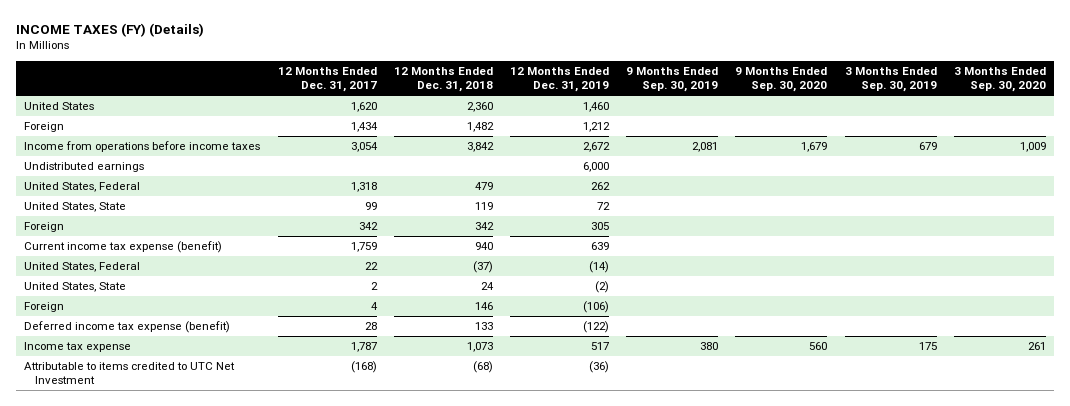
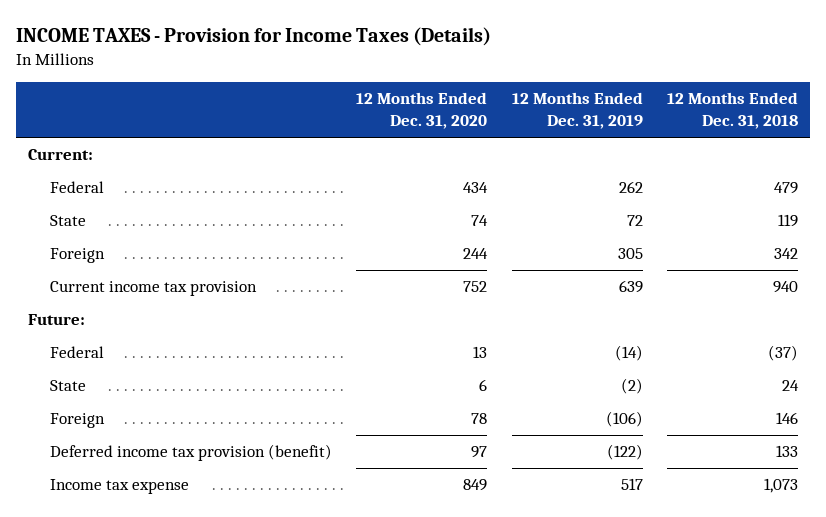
[15,22,204,37] INCOME TAXES (FY) (Details) -> [15,27,491,47] INCOME TAXES - Provision for Income Taxes (Details)
[277,67,377,93] 12 Months Ended Dec. 31, 2017 -> none
[626,67,719,93] 9 Months Ended Sep. 30, 2019 -> none
[735,67,828,93] 9 Months Ended Sep. 30, 2020 -> none
[844,67,937,93] 3 Months Ended Sep. 30, 2019 -> none
[953,67,1046,93] 3 Months Ended Sep. 30, 2020 -> none
none -> [356,92,488,130] 12 Months Ended Dec. 31, 2020
[24,102,95,111] United States -> none
[24,122,65,133] Foreign -> none
[24,141,261,153] Income from operations before income taxes -> none
[24,162,145,173] Undistributed earnings -> none
none -> [27,149,93,161] Current:
[24,182,141,193] United States, Federal -> [50,181,105,194] Federal
[24,202,127,213] United States, State -> [50,215,87,227] State
[24,241,223,254] Current income tax expense (benefit) -> [50,281,258,297] Current income tax provision
none -> [27,314,85,326] Future:
[24,262,141,273] United States, Federal -> [50,346,105,359] Federal
[24,282,127,293] United States, State -> [50,380,87,392] State
[24,321,231,334] Deferred income tax expense (benefit) -> [50,444,333,462] Deferred income tax provision (benefit)
[24,362,236,385] Attributable to items credited to UTC Net Investment -> none

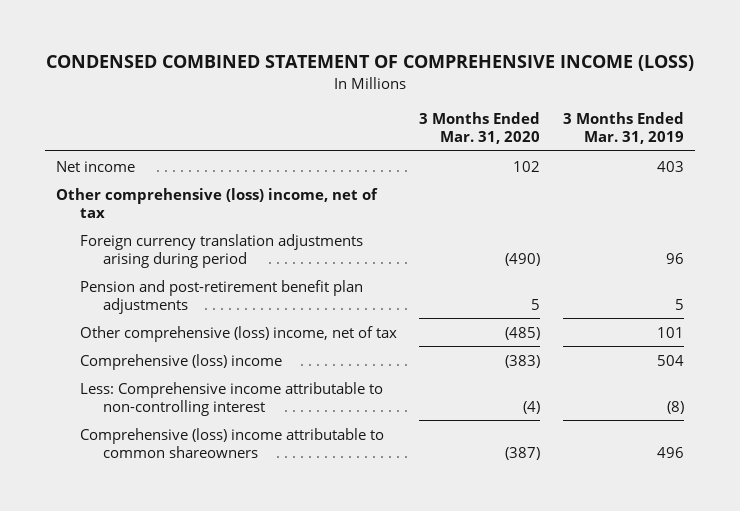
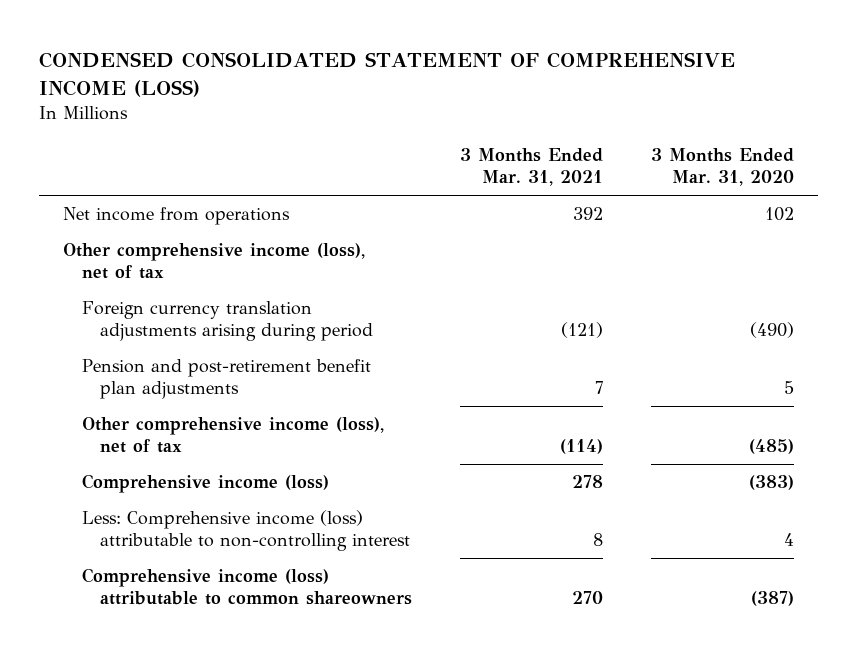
[45,55,694,72] CONDENSED COMBINED STATEMENT OF COMPREHENSIVE INCOME (LOSS) -> [38,51,735,97] CONDENSED CONSOLIDATED STATEMENT OF COMPREHENSIVE INCOME (LOSS)
[562,111,684,144] 3 Months Ended Mar. 31, 2019 -> none
none -> [460,148,604,187] 3 Months Ended Mar. 31, 2021
[56,160,136,172] Net income -> [62,207,290,226] Net income from operations
[56,187,379,218] Other comprehensive (loss) income, net of tax -> [62,243,365,280] Other comprehensive income (loss), net of tax
[79,325,397,342] Other comprehensive (loss) income, net of tax -> [81,417,384,454] Other comprehensive income (loss), net of tax
[79,353,282,370] Comprehensive (loss) income -> [81,474,329,494] Comprehensive income (loss)
[79,381,383,416] Less: Comprehensive income attributable to non-controlling interest -> [81,510,411,552] Less: Comprehensive income (loss) attributable to non-controlling interest
[523,400,541,414] (4) -> [784,533,795,547] 4
[79,427,384,458] Comprehensive (loss) income attributable to common shareowners -> [81,568,413,606] Comprehensive income (loss) attributable to common shareowners

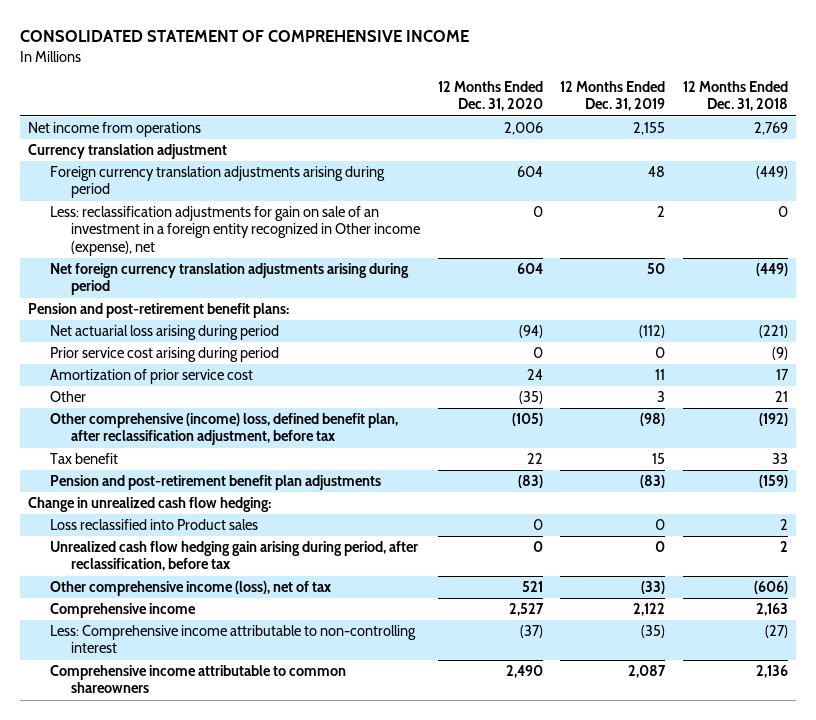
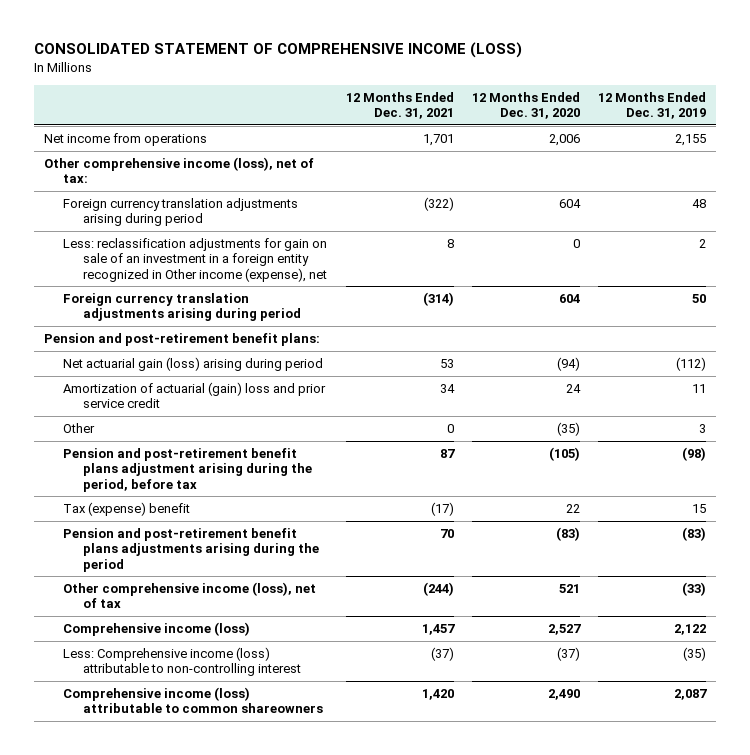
[19,30,469,43] CONSOLIDATED STATEMENT OF COMPREHENSIVE INCOME -> [34,42,523,59] CONSOLIDATED STATEMENT OF COMPREHENSIVE INCOME (LOSS)
[682,81,788,112] 12 Months Ended Dec. 31, 2018 -> none
none -> [345,91,454,119] 12 Months Ended Dec. 31, 2021
[28,144,228,160] Currency translation adjustment -> none
none -> [43,156,314,184] Other comprehensive income (loss), net of tax:
[49,263,409,296] Net foreign currency translation adjustments arising during period -> [63,292,302,322] Foreign currency translation adjustments arising during period
[49,347,279,363] Prior service cost arising during period -> none
[49,325,279,341] Net actuarial loss arising during period -> [63,356,324,371] Net actuarial gain (loss) arising during period
[49,369,253,385] Amortization of prior service cost -> [63,381,327,409] Amortization of actuarial (gain) loss and prior service credit
[28,497,272,513] Change in unrealized cash flow hedging: -> none
[49,519,258,531] Loss reclassified into Product sales -> none
[49,541,418,572] Unrealized cash flow hedging gain arising during period, after reclassification, before tax -> none
[49,413,398,446] Other comprehensive (income) loss, defined benefit plan, after reclassification adjustment, before tax -> [63,447,313,492] Pension and post-retirement benefit plans adjustment arising during the period, before tax
[49,453,118,465] Tax benefit -> [63,501,191,516] Tax (expense) benefit
[49,475,381,491] Pension and post-retirement benefit plan adjustments -> [63,527,320,572] Pension and post-retirement benefit plans adjustments arising during the period
[49,603,196,619] Comprehensive income -> [63,621,251,636] Comprehensive income (loss)
[49,625,416,654] Less: Comprehensive income attributable to non-controlling interest -> [63,646,302,677] Less: Comprehensive income (loss) attributable to non-controlling interest
[49,665,346,694] Comprehensive income attributable to common shareowners -> [63,686,324,714] Comprehensive income (loss) attributable to common shareowners

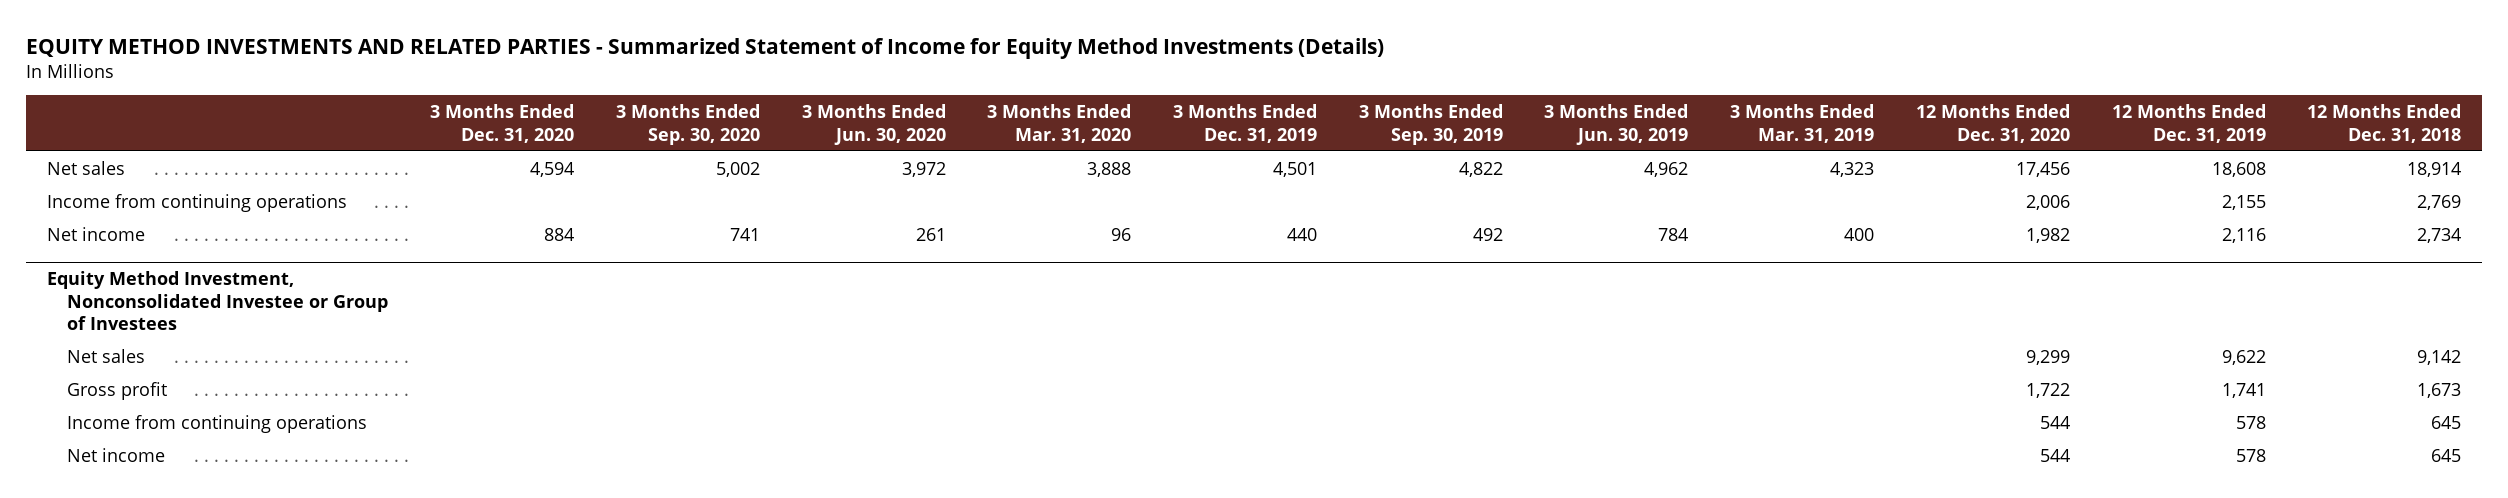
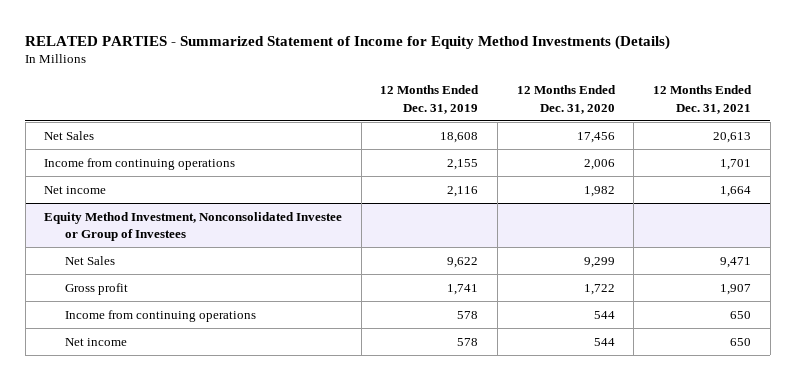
[26,37,1385,59] EQUITY METHOD INVESTMENTS AND RELATED PARTIES - Summarized Statement of Income for Equity Method Investments (Details) -> [25,34,671,50] RELATED PARTIES - Summarized Statement of Income for Equity Method Investments (Details)
[430,104,575,143] 3 Months Ended Dec. 31, 2020 -> none
[615,104,760,145] 3 Months Ended Sep. 30, 2020 -> none
[801,104,946,145] 3 Months Ended Jun. 30, 2020 -> none
[987,104,1132,143] 3 Months Ended Mar. 31, 2020 -> none
[1172,104,1317,143] 3 Months Ended Dec. 31, 2019 -> none
[1358,104,1503,145] 3 Months Ended Sep. 30, 2019 -> none
[1544,104,1689,145] 3 Months Ended Jun. 30, 2019 -> none
[1730,104,1875,143] 3 Months Ended Mar. 31, 2019 -> none
[2307,104,2462,143] 12 Months Ended Dec. 31, 2018 -> none
none -> [652,85,752,114] 12 Months Ended Dec. 31, 2021
[47,160,126,175] Net sales -> [44,130,95,140] Net Sales
[67,348,146,363] Net sales -> [64,255,115,265] Net Sales

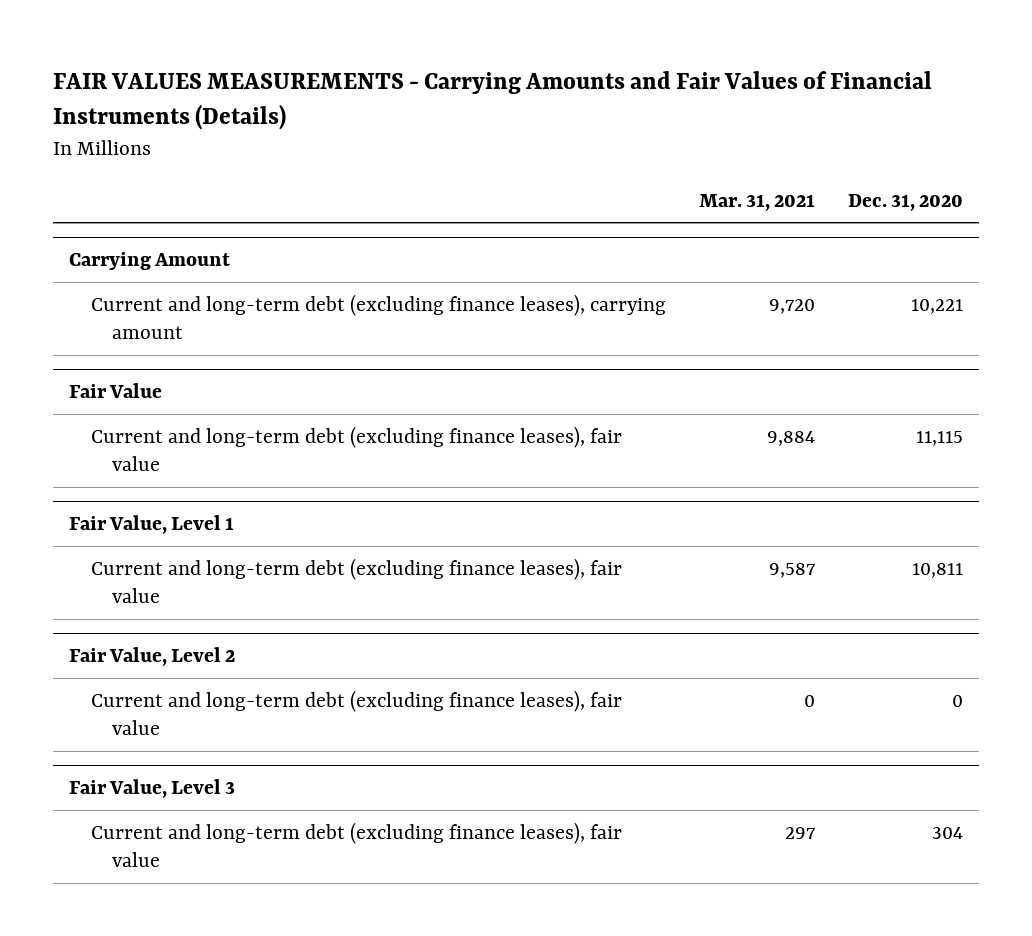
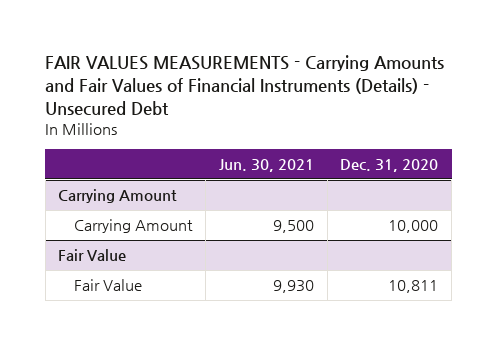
[52,70,932,131] FAIR VALUES MEASUREMENTS - Carrying Amounts and Fair Values of Financial Instruments (Details) -> [45,55,445,117] FAIR VALUES MEASUREMENTS - Carrying Amounts and Fair Values of Financial Instruments (Details) - Unsecured Debt
[698,193,815,211] Mar. 31, 2021 -> none
none -> [218,158,314,172] Jun. 30, 2021
[90,293,666,340] Current and long-term debt (excluding finance leases), carrying amount -> [74,219,194,234] Carrying Amount
[910,298,963,314] 10,221 -> [388,220,439,234] 10,000
[69,514,235,534] Fair Value, Level 1 -> none
[90,557,622,604] Current and long-term debt (excluding finance leases), fair value -> none
[69,646,236,666] Fair Value, Level 2 -> none
[90,689,622,736] Current and long-term debt (excluding finance leases), fair value -> none
[69,778,236,798] Fair Value, Level 3 -> none
[90,821,622,868] Current and long-term debt (excluding finance leases), fair value -> none
[90,425,622,472] Current and long-term debt (excluding finance leases), fair value -> [74,279,143,292] Fair Value
[915,430,963,446] 11,115 -> [388,280,439,294] 10,811

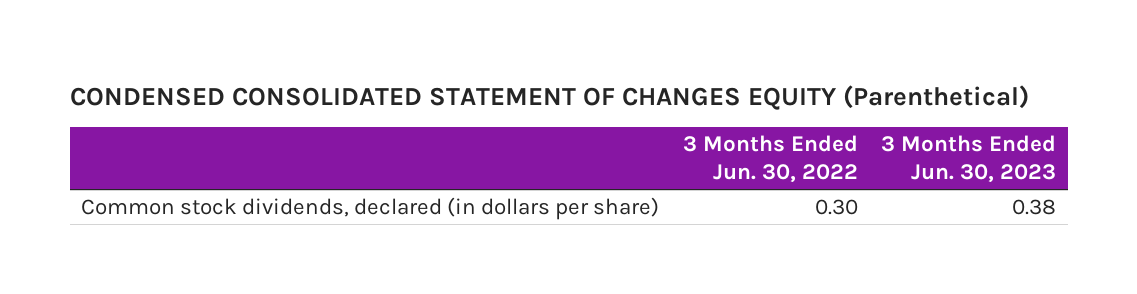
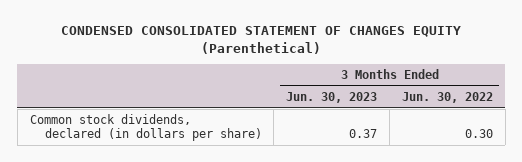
[1011,199,1056,216] 0.38 -> [349,129,378,139] 0.37

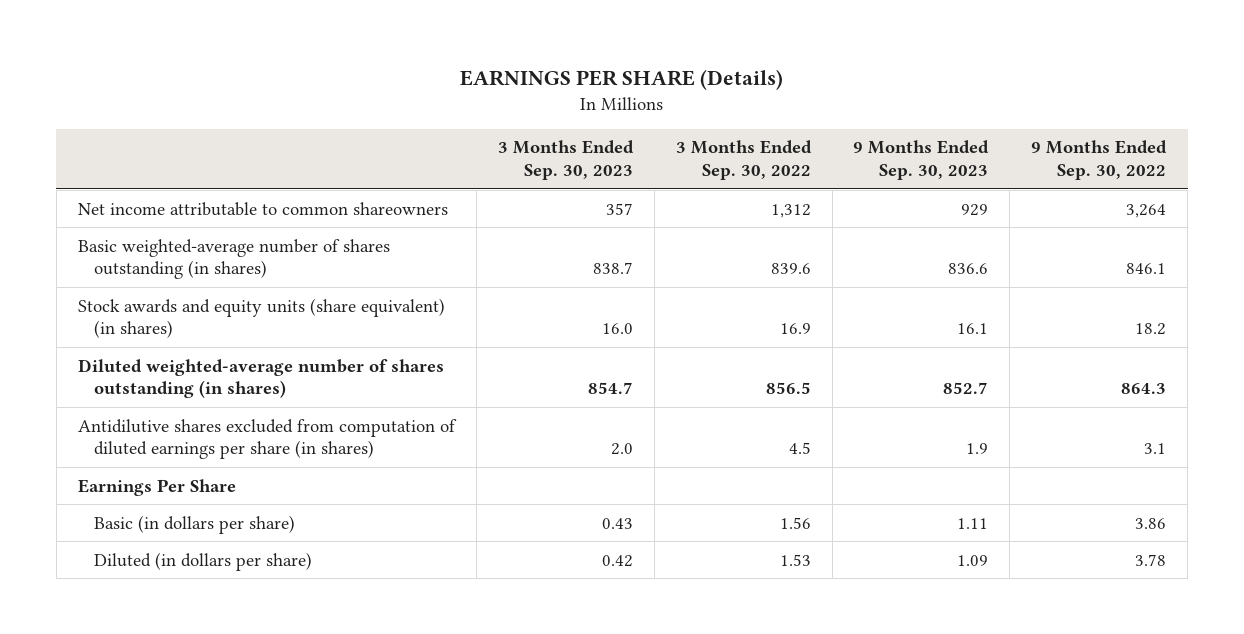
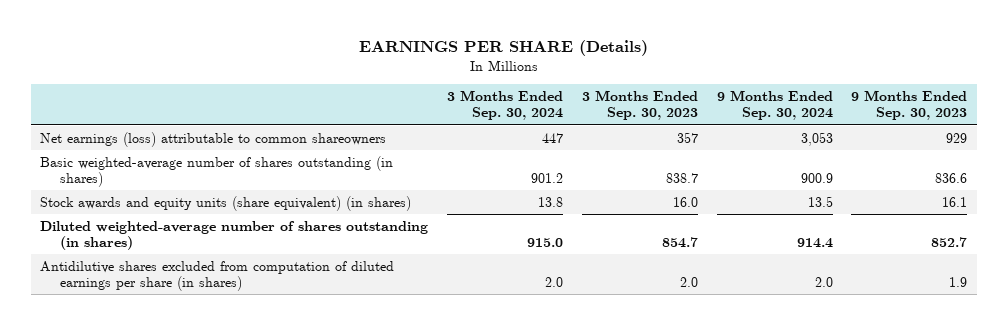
[675,140,812,181] 3 Months Ended Sep. 30, 2022 -> none
[1031,140,1168,181] 9 Months Ended Sep. 30, 2022 -> none
none -> [446,90,563,121] 3 Months Ended Sep. 30, 2024
none -> [716,90,833,121] 9 Months Ended Sep. 30, 2024
[77,201,448,216] Net income attributable to common shareowners -> [39,131,386,147] Net earnings (loss) attributable to common shareowners
[77,478,236,496] Earnings Per Share -> none
[93,514,295,534] Basic (in dollars per share) -> none
[93,551,312,571] Diluted (in dollars per share) -> none

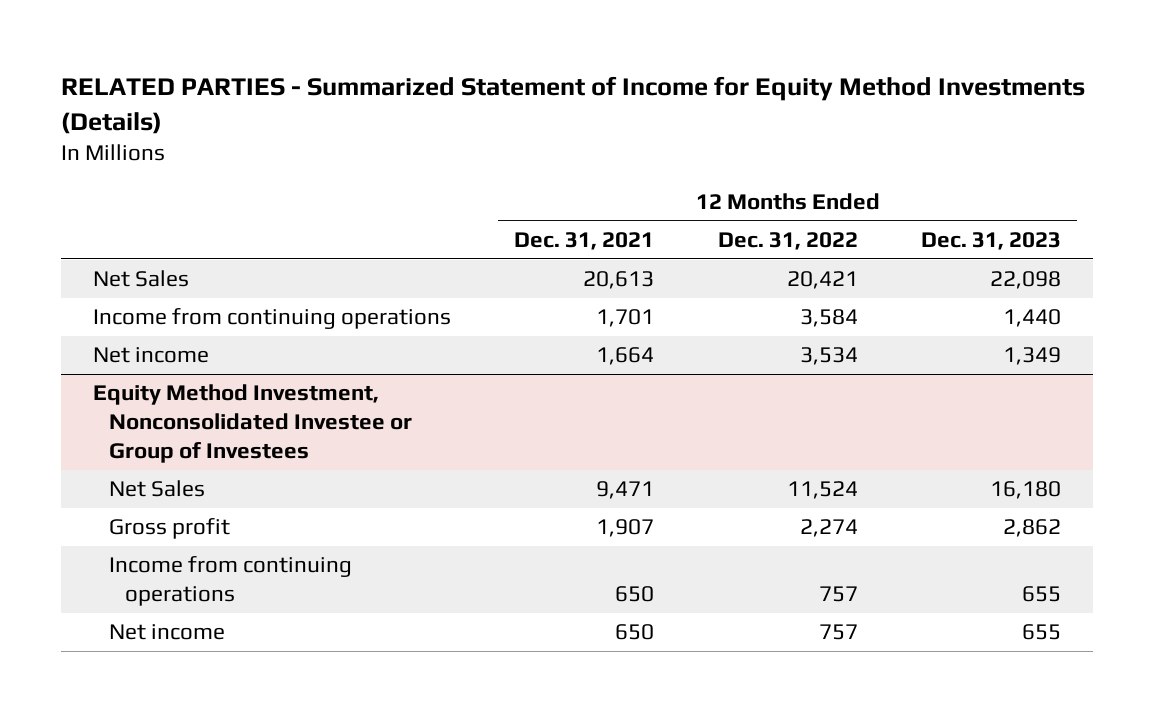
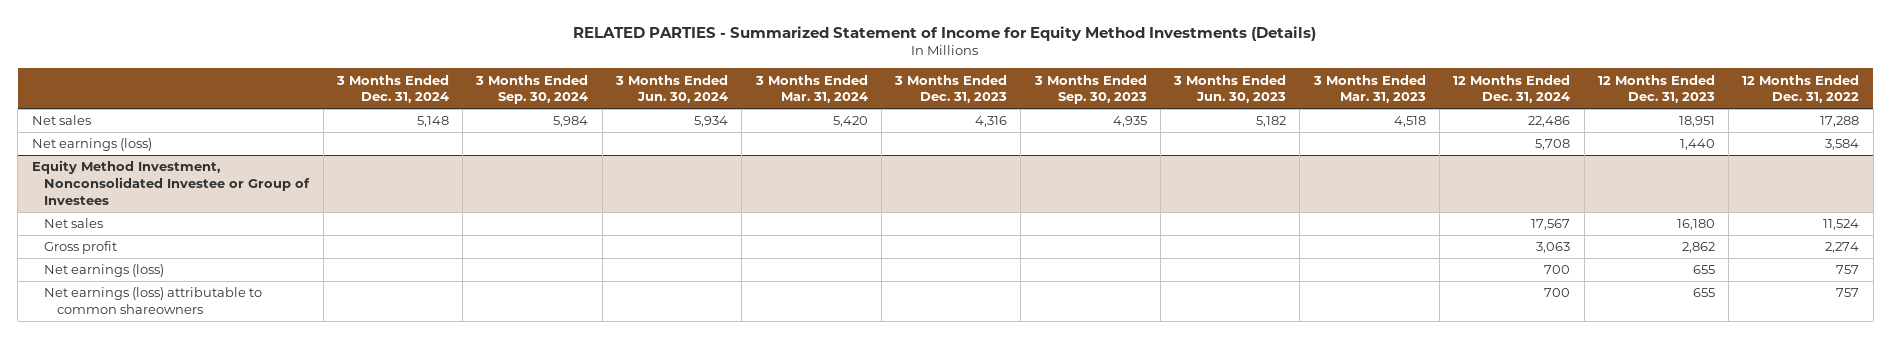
[514,232,655,251] Dec. 31, 2021 -> none
none -> [335,74,449,104] 3 Months Ended Dec. 31, 2024
none -> [475,74,589,105] 3 Months Ended Sep. 30, 2024
none -> [614,74,728,104] 3 Months Ended Jun. 30, 2024
none -> [754,74,868,104] 3 Months Ended Mar. 31, 2024
none -> [894,74,1008,104] 3 Months Ended Dec. 31, 2023
none -> [1033,74,1147,105] 3 Months Ended Sep. 30, 2023
none -> [1173,74,1287,104] 3 Months Ended Jun. 30, 2023
none -> [1312,74,1426,104] 3 Months Ended Mar. 31, 2023
none -> [1453,74,1571,104] 12 Months Ended Dec. 31, 2024
[92,347,209,364] Net income -> none
[92,270,189,288] Net Sales -> [31,115,91,126] Net sales
[786,271,858,290] 20,421 -> [1820,116,1860,128] 17,288
[990,271,1062,290] 22,098 -> [1678,116,1715,128] 18,951
[92,308,451,330] Income from continuing operations -> [31,138,152,152] Net earnings (loss)
[109,480,206,498] Net Sales -> [44,218,104,229] Net sales
[109,556,353,607] Income from continuing operations -> [44,264,165,278] Net earnings (loss)
[109,624,226,641] Net income -> [44,287,263,314] Net earnings (loss) attributable to common shareowners

